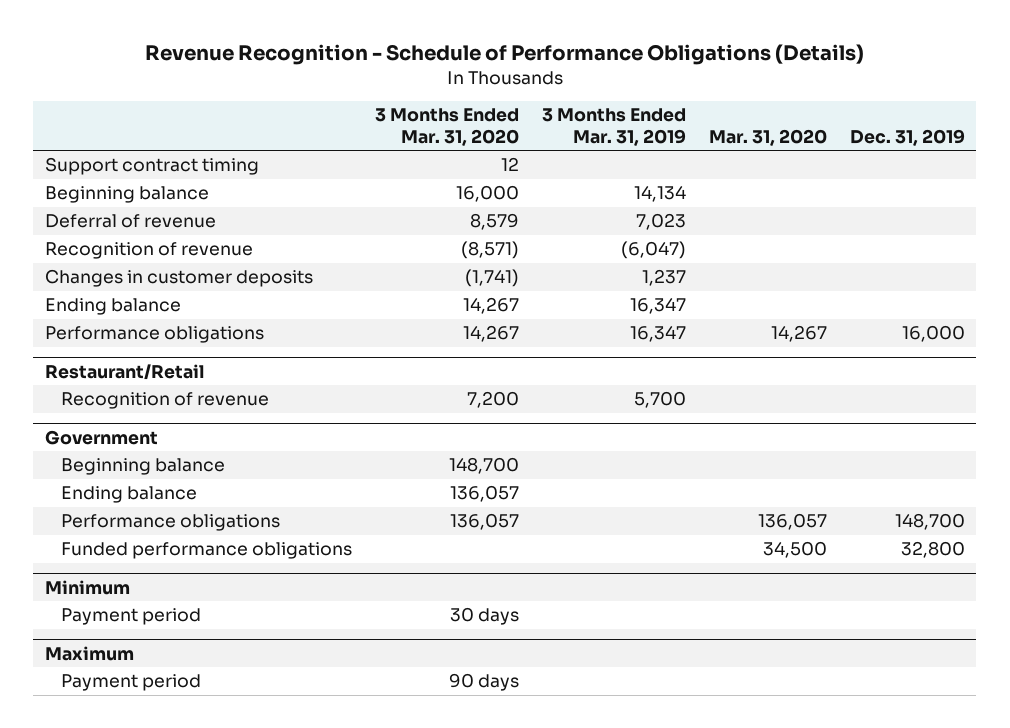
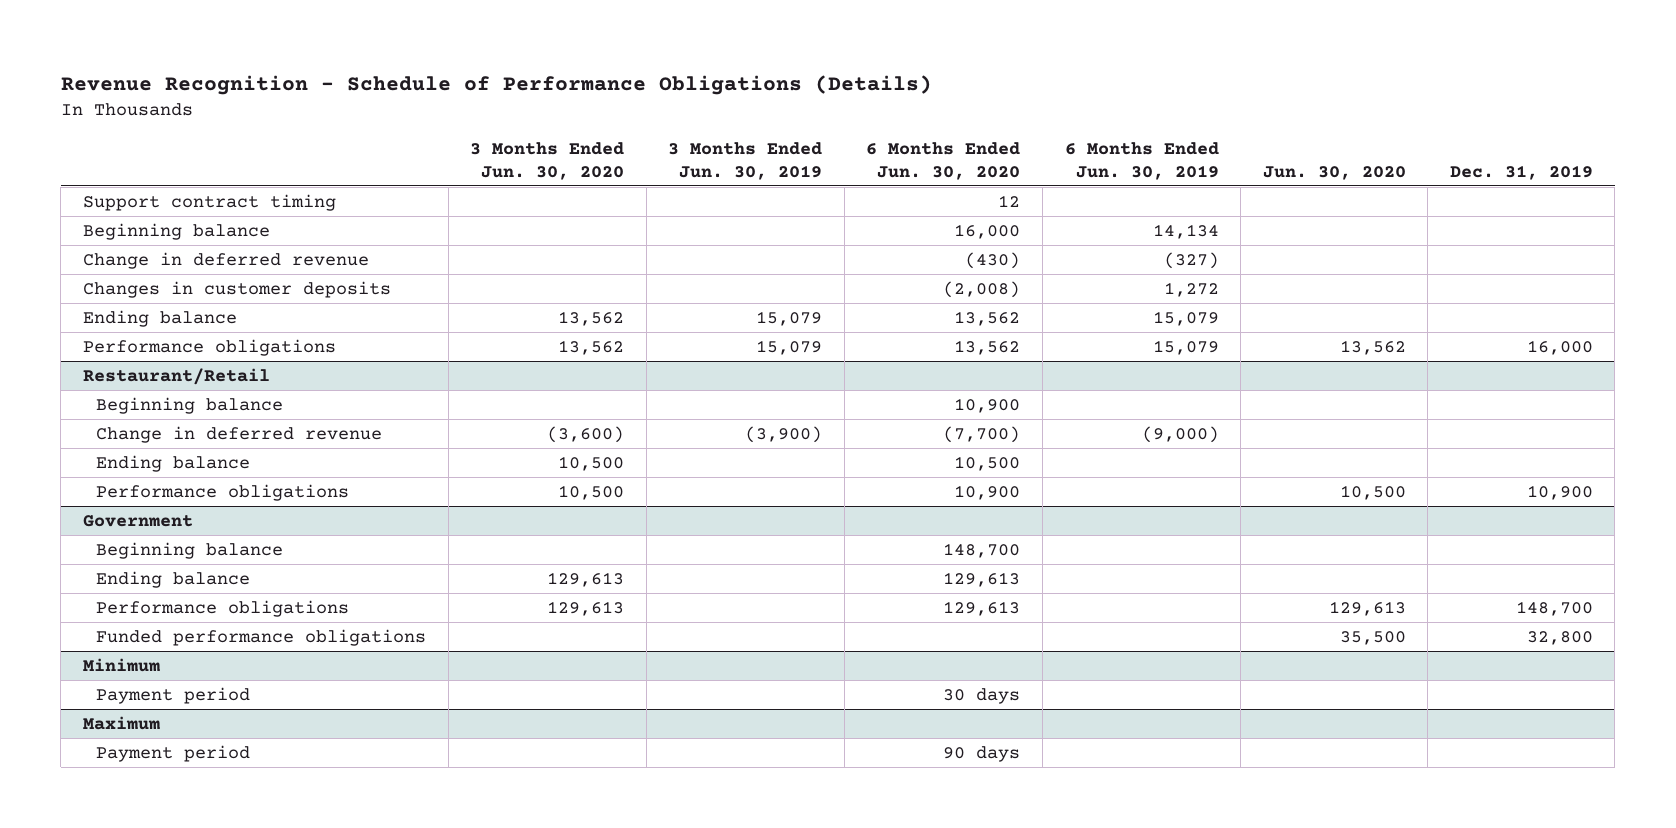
[374,108,519,146] 3 Months Ended Mar. 31, 2020 -> none
[541,108,686,146] 3 Months Ended Mar. 31, 2019 -> none
[708,128,827,146] Mar. 31, 2020 -> none
none -> [470,141,625,180] 3 Months Ended Jun. 30, 2020
none -> [668,141,823,180] 3 Months Ended Jun. 30, 2019
none -> [866,141,1021,180] 6 Months Ended Jun. 30, 2020
none -> [1064,141,1219,180] 6 Months Ended Jun. 30, 2019
none -> [1262,165,1406,180] Jun. 30, 2020
[44,214,216,229] Deferral of revenue -> none
[44,242,253,260] Recognition of revenue -> [82,251,369,269] Change in deferred revenue
none -> [95,396,283,414] Beginning balance
[60,392,269,410] Recognition of revenue -> [95,425,382,443] Change in deferred revenue
none -> [95,454,250,472] Ending balance
none -> [95,483,349,501] Performance obligations

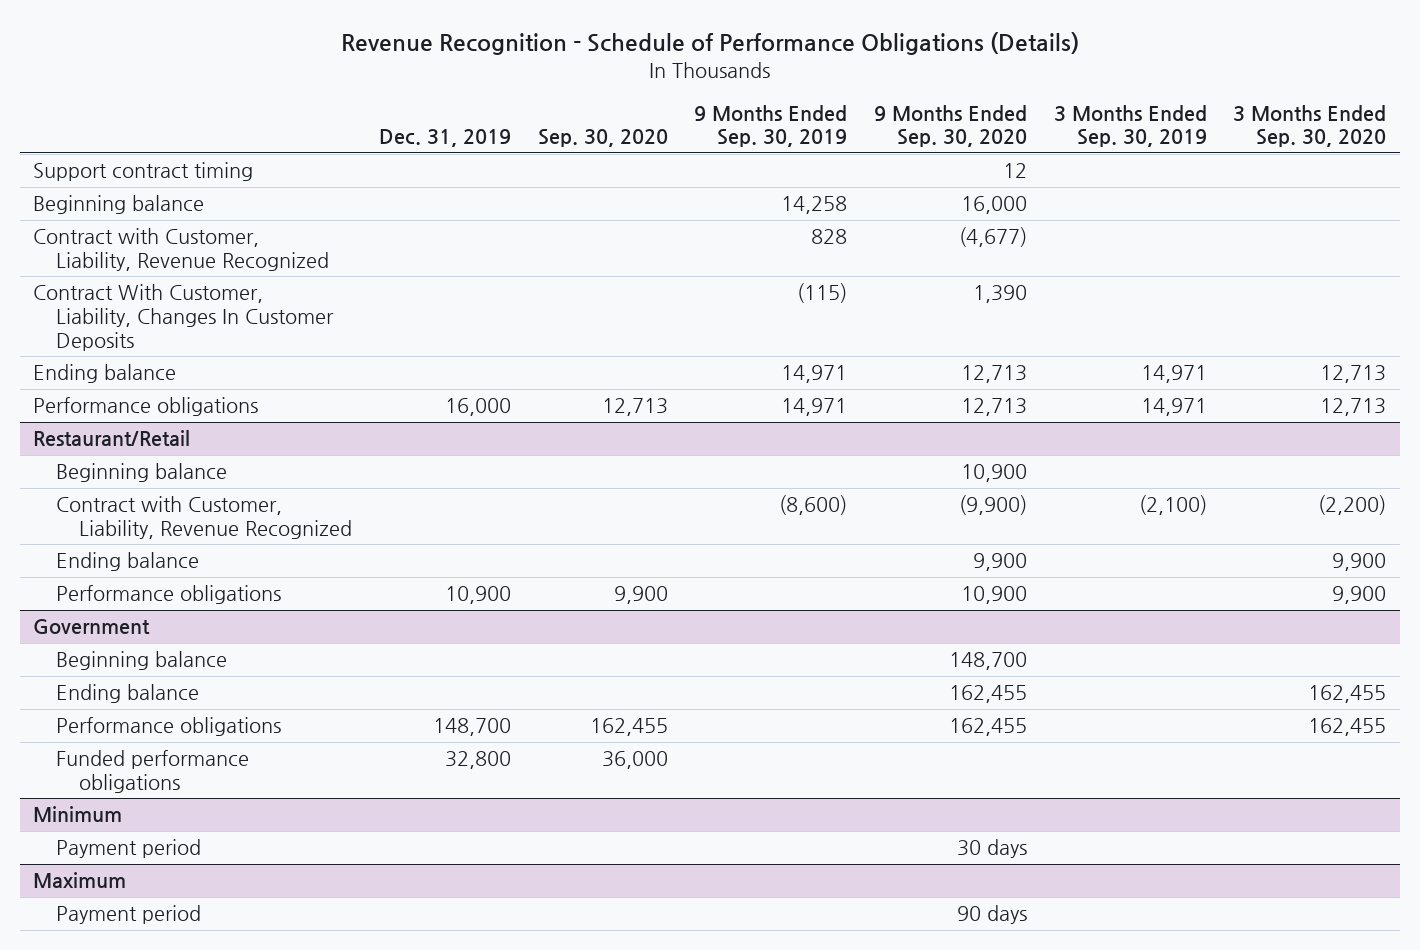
[470,141,625,180] 3 Months Ended Jun. 30, 2020 -> none
[668,141,823,180] 3 Months Ended Jun. 30, 2019 -> none
[866,141,1021,180] 6 Months Ended Jun. 30, 2020 -> none
[1064,141,1219,180] 6 Months Ended Jun. 30, 2019 -> none
[1262,165,1406,180] Jun. 30, 2020 -> none
none -> [537,129,668,148] Sep. 30, 2020
none -> [694,104,848,148] 9 Months Ended Sep. 30, 2019
none -> [873,104,1027,148] 9 Months Ended Sep. 30, 2020
none -> [1053,104,1207,148] 3 Months Ended Sep. 30, 2019
none -> [1233,104,1387,148] 3 Months Ended Sep. 30, 2020
[82,251,369,269] Change in deferred revenue -> [33,228,330,271] Contract with Customer, Liability, Revenue Recognized
[82,280,391,298] Changes in customer deposits -> [33,284,335,351] Contract With Customer, Liability, Changes In Customer Deposits
[95,425,382,443] Change in deferred revenue -> [56,496,353,539] Contract with Customer, Liability, Revenue Recognized

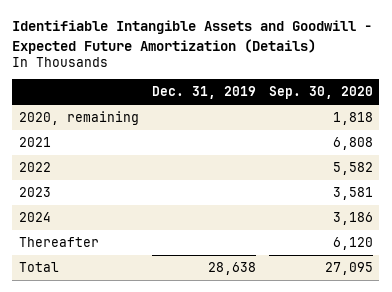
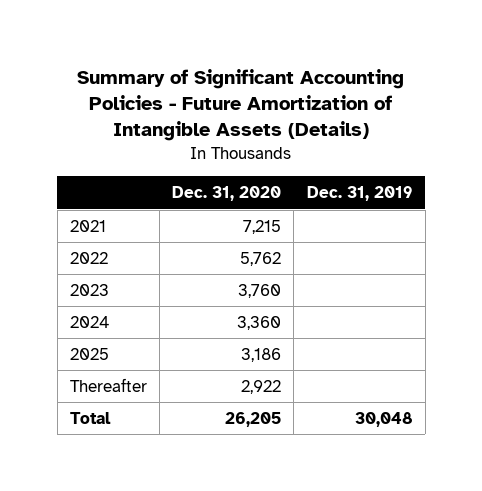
[12,20,373,54] Identifiable Intangible Assets and Goodwill - Expected Future Amortization (Details) -> [77,68,405,142] Summary of Significant Accounting Policies - Future Amortization of Intangible Assets (Details)
[268,86,373,100] Sep. 30, 2020 -> none
none -> [172,186,282,202] Dec. 31, 2020
[18,110,139,125] 2020, remaining -> none
none -> [69,347,109,360] 2025
[207,261,256,275] 28,638 -> [354,411,413,427] 30,048

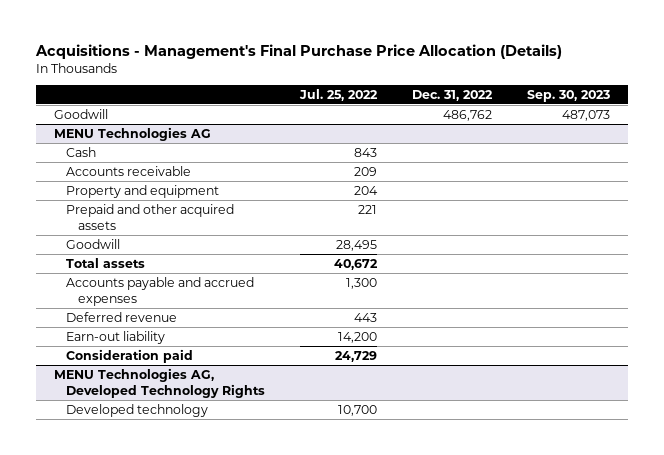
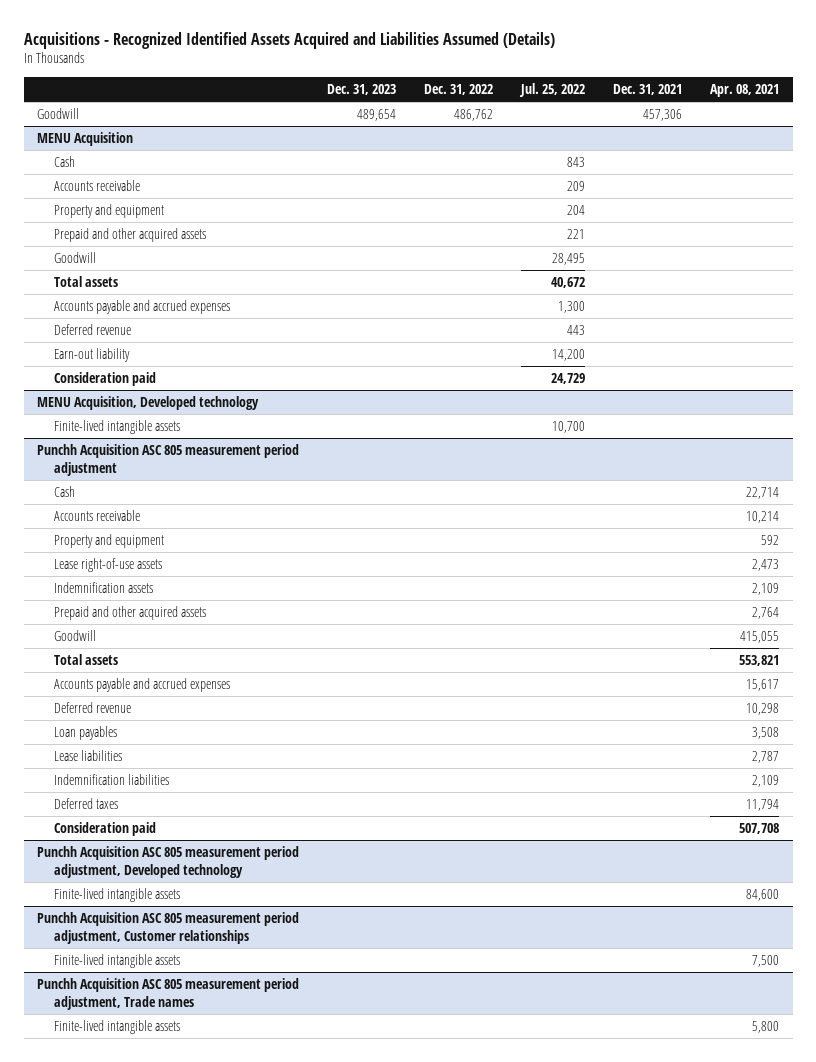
[35,43,563,59] Acquisitions - Management's Final Purchase Price Allocation (Details) -> [23,31,555,49] Acquisitions - Recognized Identified Assets Acquired and Liabilities Assumed (Details)
[527,89,611,102] Sep. 30, 2023 -> none
none -> [327,83,397,95] Dec. 31, 2023
none -> [612,83,682,95] Dec. 31, 2021
none -> [709,83,779,97] Apr. 08, 2021
[53,126,211,141] MENU Technologies AG -> [37,132,134,147] MENU Acquisition
[53,367,265,398] MENU Technologies AG, Developed Technology Rights -> none
[65,403,208,417] Developed technology -> none
none -> [37,396,260,411] MENU Acquisition, Developed technology
none -> [54,420,181,435] Finite-lived intangible assets
none -> [37,444,300,476] Punchh Acquisition ASC 805 measurement period adjustment
none -> [54,486,76,498] Cash
none -> [54,510,141,522] Accounts receivable
none -> [54,534,165,549] Property and equipment
none -> [54,558,163,573] Lease right-of-use assets
none -> [54,582,154,594] Indemnification assets
none -> [54,606,207,621] Prepaid and other acquired assets
none -> [54,630,97,642] Goodwill
none -> [54,654,119,666] Total assets
none -> [54,678,231,693] Accounts payable and accrued expenses
none -> [54,702,132,714] Deferred revenue
none -> [54,726,118,741] Loan payables
none -> [54,750,123,762] Lease liabilities
none -> [54,774,170,786] Indemnification liabilities
none -> [54,798,119,810] Deferred taxes
none -> [54,822,157,837] Consideration paid
none -> [37,846,300,878] Punchh Acquisition ASC 805 measurement period adjustment, Developed technology
none -> [54,888,181,903] Finite-lived intangible assets
none -> [37,912,300,944] Punchh Acquisition ASC 805 measurement period adjustment, Customer relationships
none -> [54,954,181,969] Finite-lived intangible assets
none -> [37,978,300,1010] Punchh Acquisition ASC 805 measurement period adjustment, Trade names
none -> [54,1020,181,1035] Finite-lived intangible assets

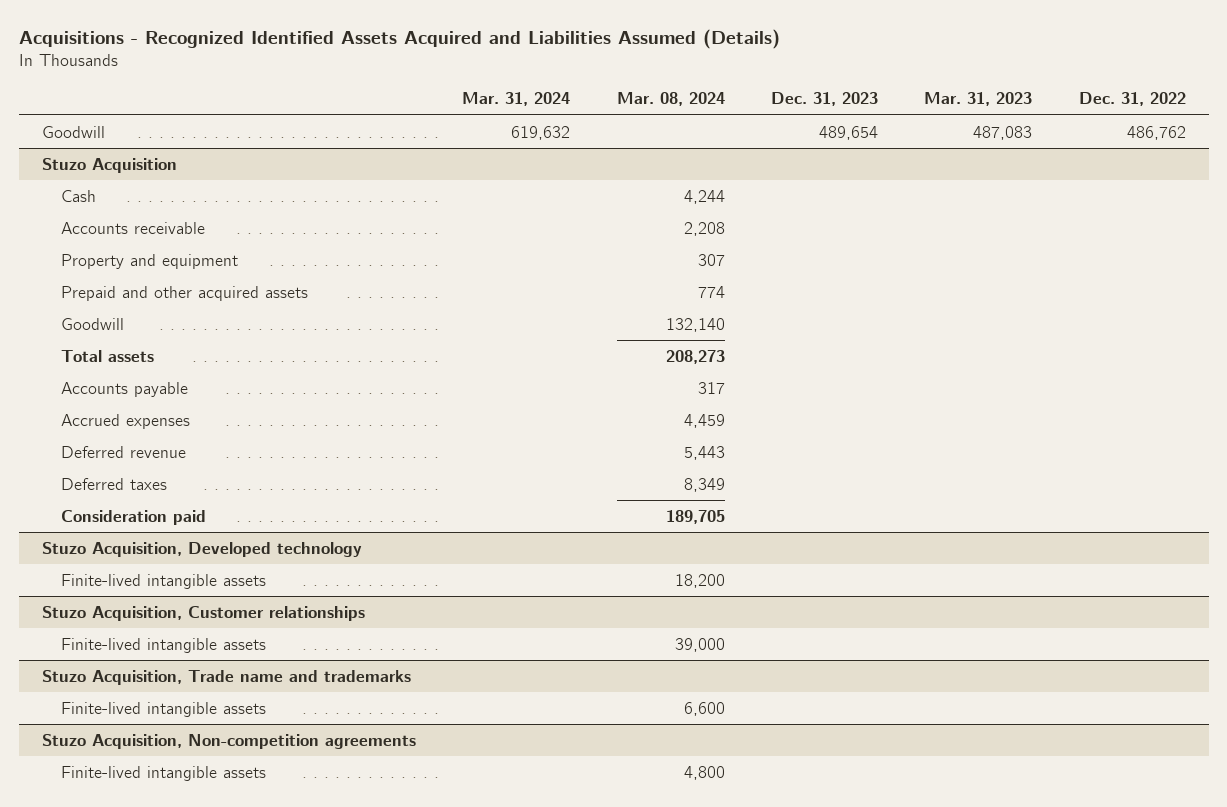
[518,82,585,97] Jul. 25, 2022 -> none
[612,83,682,95] Dec. 31, 2021 -> none
[709,83,779,97] Apr. 08, 2021 -> none
none -> [462,92,571,107] Mar. 31, 2024
none -> [616,92,725,107] Mar. 08, 2024
none -> [924,92,1033,107] Mar. 31, 2023
[37,132,134,147] MENU Acquisition -> none
[54,156,76,168] Cash -> none
[54,180,141,192] Accounts receivable -> none
[54,204,165,219] Property and equipment -> none
[54,228,207,243] Prepaid and other acquired assets -> none
[54,252,97,264] Goodwill -> none
[54,276,119,288] Total assets -> none
[54,300,231,315] Accounts payable and accrued expenses -> none
[54,324,132,336] Deferred revenue -> none
[54,348,131,363] Earn-out liability -> none
[54,372,157,387] Consideration paid -> none
none -> [41,157,177,173] Stuzo Acquisition
none -> [60,189,96,202] Cash
none -> [60,221,205,234] Accounts receivable
none -> [60,253,238,269] Property and equipment
none -> [60,285,308,301] Prepaid and other acquired assets
none -> [60,317,124,330] Goodwill
none -> [60,349,154,362] Total assets
none -> [60,381,188,397] Accounts payable
none -> [60,413,190,429] Accrued expenses
none -> [60,445,186,458] Deferred revenue
none -> [60,477,167,490] Deferred taxes
none -> [60,509,206,525] Consideration paid
[37,396,260,411] MENU Acquisition, Developed technology -> [41,541,362,557] Stuzo Acquisition, Developed technology
[37,444,300,476] Punchh Acquisition ASC 805 measurement period adjustment -> none
[54,486,76,498] Cash -> none
[54,510,141,522] Accounts receivable -> none
[54,534,165,549] Property and equipment -> none
[54,558,163,573] Lease right-of-use assets -> none
[54,582,154,594] Indemnification assets -> none
[54,606,207,621] Prepaid and other acquired assets -> none
[54,630,97,642] Goodwill -> none
[54,654,119,666] Total assets -> none
[54,678,231,693] Accounts payable and accrued expenses -> none
[54,702,132,714] Deferred revenue -> none
[54,726,118,741] Loan payables -> none
[54,750,123,762] Lease liabilities -> none
[54,774,170,786] Indemnification liabilities -> none
[54,798,119,810] Deferred taxes -> none
[54,822,157,837] Consideration paid -> none
[37,846,300,878] Punchh Acquisition ASC 805 measurement period adjustment, Developed technology -> none
[54,888,181,903] Finite-lived intangible assets -> none
[37,912,300,944] Punchh Acquisition ASC 805 measurement period adjustment, Customer relationships -> none
[54,954,181,969] Finite-lived intangible assets -> none
[37,978,300,1010] Punchh Acquisition ASC 805 measurement period adjustment, Trade names -> none
[54,1020,181,1035] Finite-lived intangible assets -> none
none -> [41,605,365,621] Stuzo Acquisition, Customer relationships
none -> [60,637,266,653] Finite-lived intangible assets
none -> [41,669,411,685] Stuzo Acquisition, Trade name and trademarks
none -> [60,701,266,717] Finite-lived intangible assets
none -> [41,733,416,749] Stuzo Acquisition, Non-competition agreements
none -> [60,765,266,781] Finite-lived intangible assets

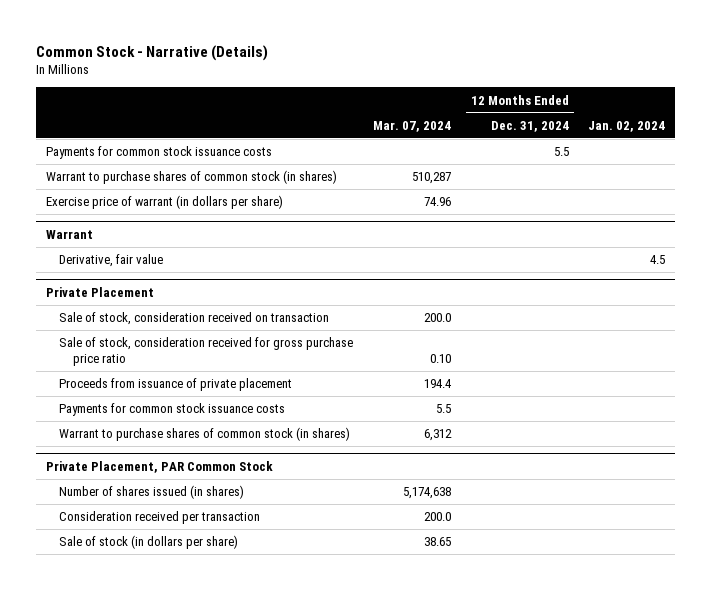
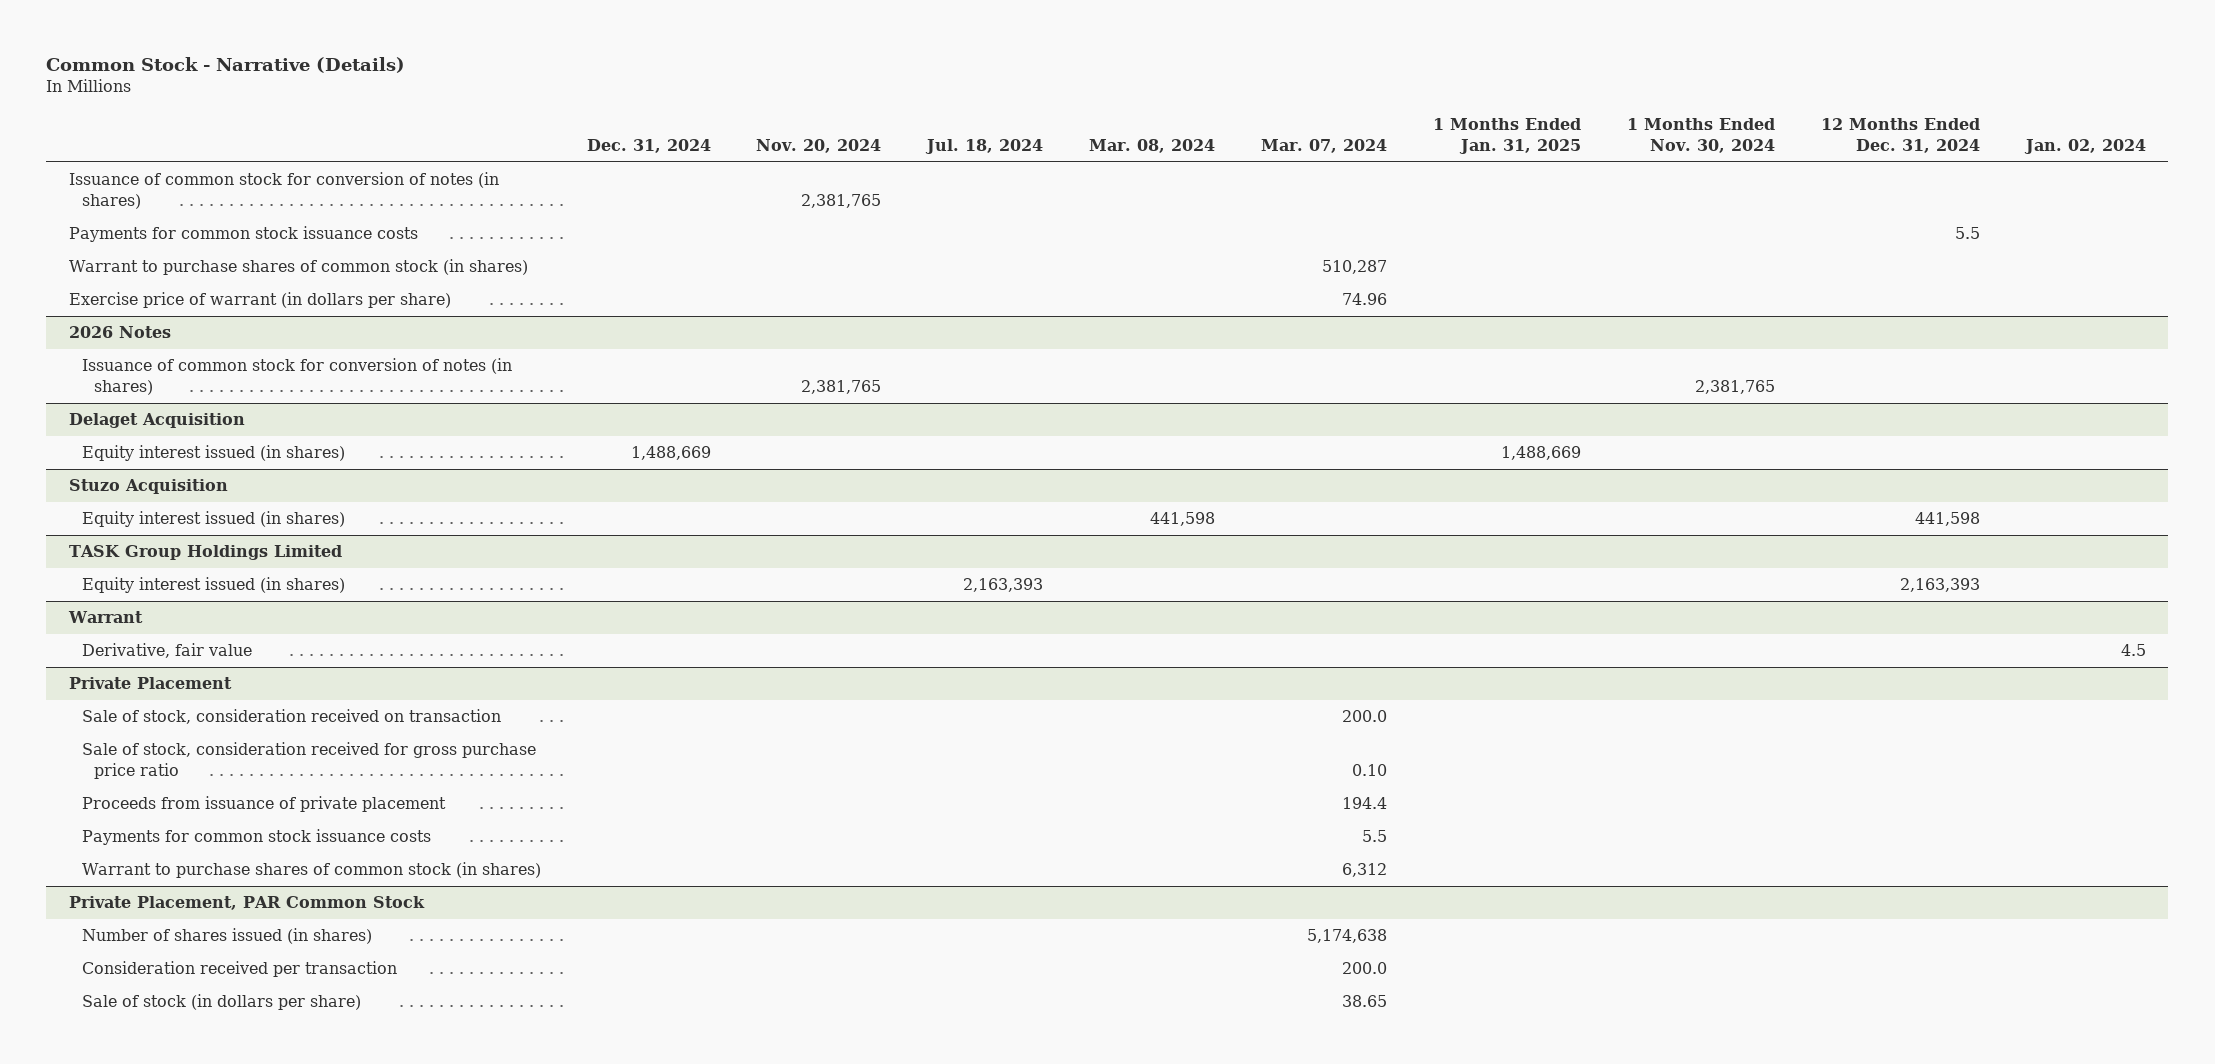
none -> [586,139,711,154] Dec. 31, 2024
none -> [756,139,882,154] Nov. 20, 2024
none -> [925,139,1044,155] Jul. 18, 2024
none -> [1089,139,1216,154] Mar. 08, 2024
none -> [1432,118,1581,155] 1 Months Ended Jan. 31, 2025
none -> [1626,118,1775,154] 1 Months Ended Nov. 30, 2024
none -> [69,172,500,209] Issuance of common stock for conversion of notes (in shares)
none -> [69,326,172,339] 2026 Notes
none -> [81,358,512,395] Issuance of common stock for conversion of notes (in shares)
none -> [69,413,246,429] Delaget Acquisition
none -> [81,445,345,462] Equity interest issued (in shares)
none -> [69,479,229,495] Stuzo Acquisition
none -> [81,511,345,528] Equity interest issued (in shares)
none -> [69,545,343,561] TASK Group Holdings Limited
none -> [81,577,345,594] Equity interest issued (in shares)

